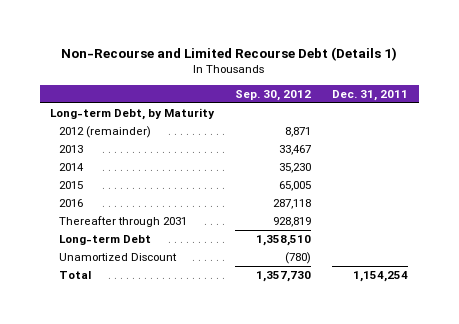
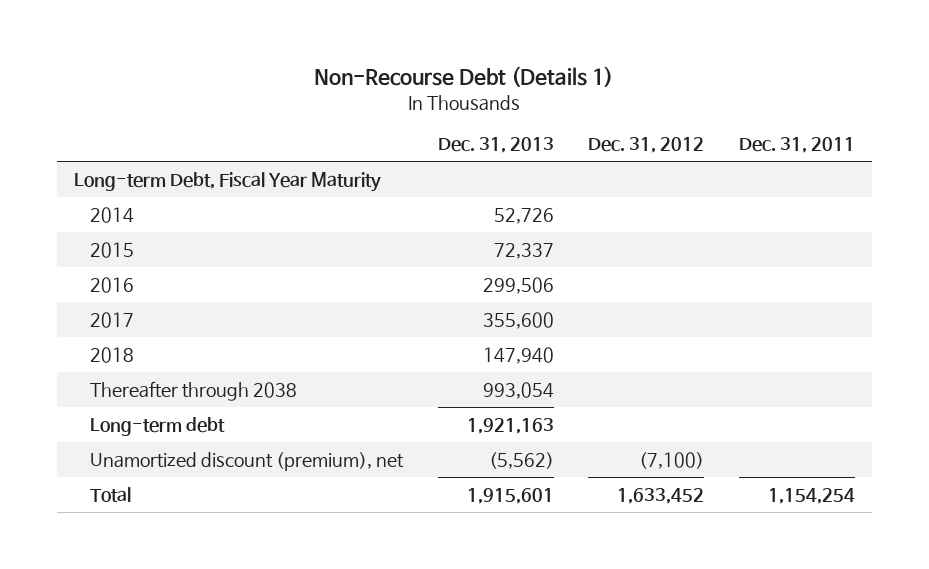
[61,46,398,61] Non-Recourse and Limited Recourse Debt (Details 1) -> [314,66,614,88] Non-Recourse Debt (Details 1)
[235,90,312,102] Sep. 30, 2012 -> none
none -> [437,137,554,154] Dec. 31, 2013
none -> [588,137,705,154] Dec. 31, 2012
[58,126,151,139] 2012 (remainder) -> none
[58,145,83,154] 2013 -> none
[50,108,216,121] Long-term Debt, by Maturity -> [73,171,381,192] Long-term Debt, Fiscal Year Maturity
none -> [89,311,134,328] 2017
none -> [89,346,134,363] 2018
[58,216,187,228] Thereafter through 2031 -> [89,380,297,401] Thereafter through 2038
[58,235,151,246] Long-term Debt -> [89,416,225,436] Long-term debt
[58,253,177,262] Unamortized Discount -> [89,451,404,471] Unamortized discount (premium), net

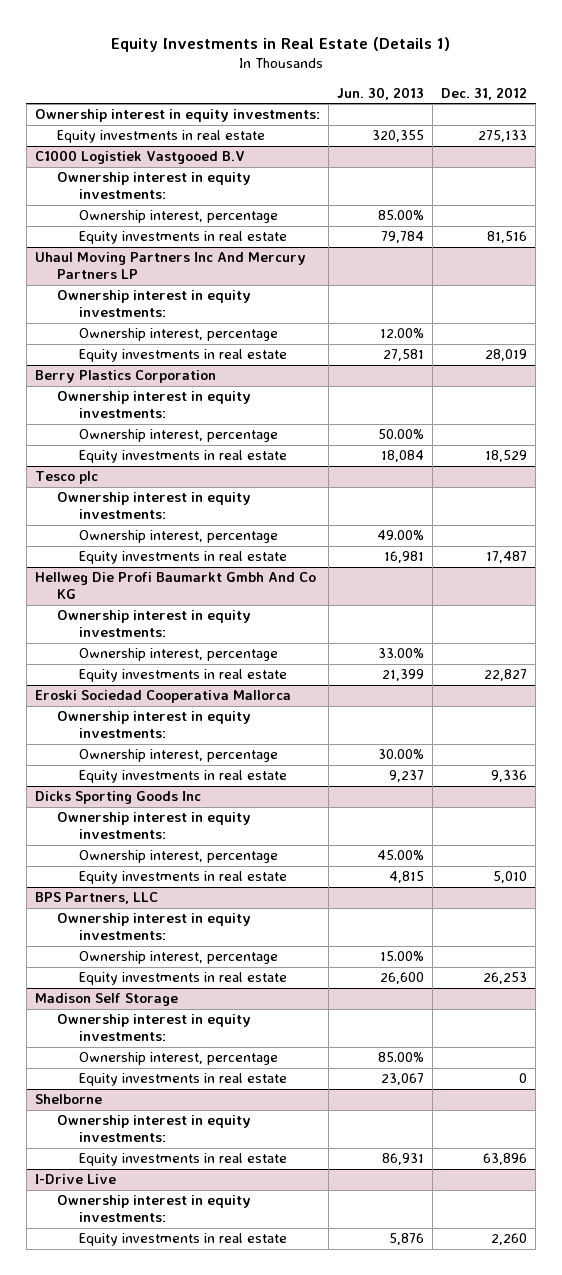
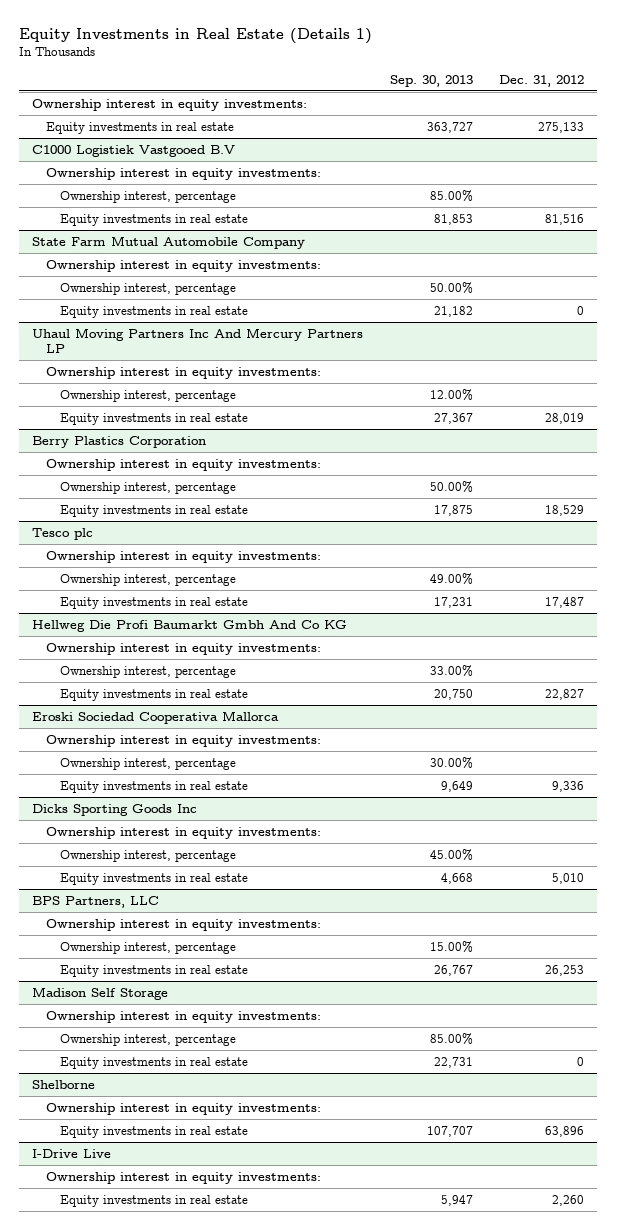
[336,86,424,100] Jun. 30, 2013 -> none
none -> [389,75,473,88] Sep. 30, 2013
none -> [32,235,306,249] State Farm Mutual Automobile Company
none -> [46,259,322,272] Ownership interest in equity investments:
none -> [59,282,236,295] Ownership interest, percentage
none -> [59,305,248,318] Equity investments in real estate

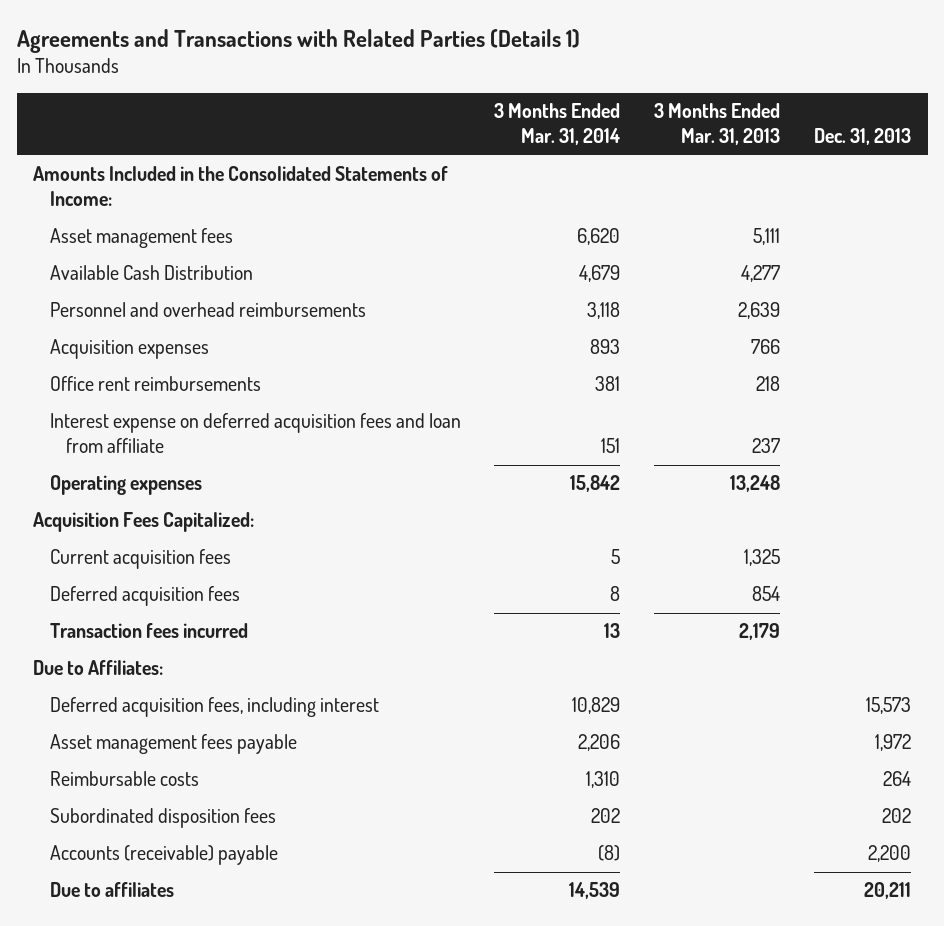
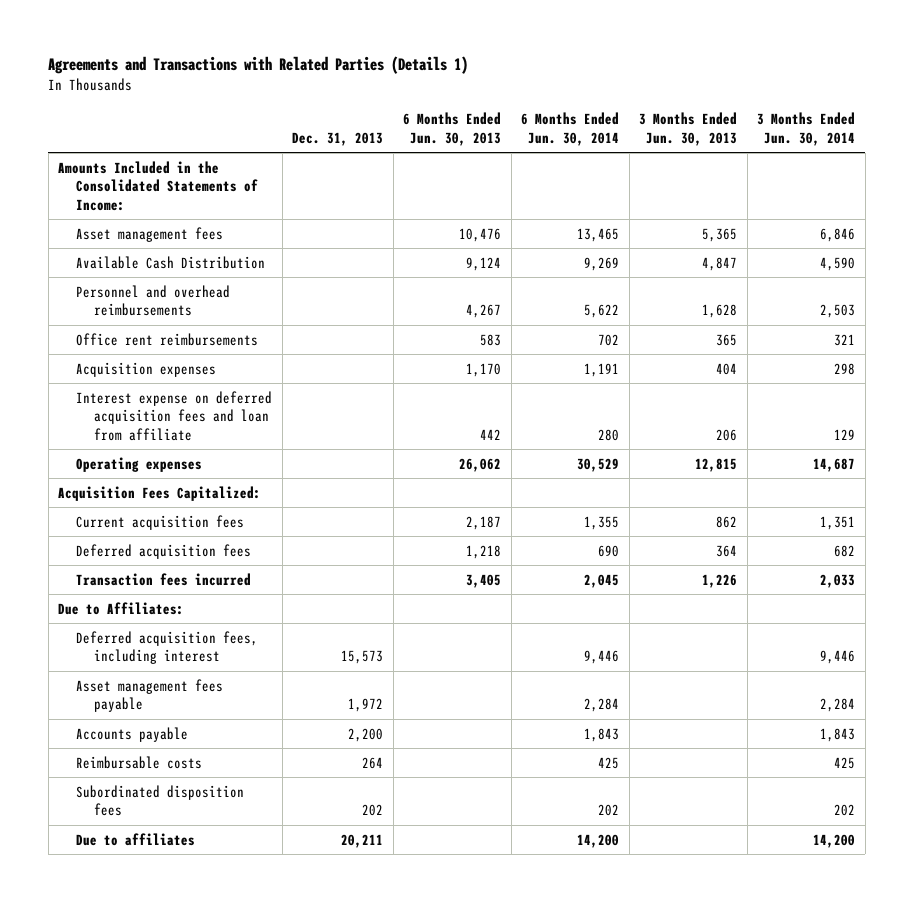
[494,103,621,146] 3 Months Ended Mar. 31, 2014 -> none
[653,103,780,146] 3 Months Ended Mar. 31, 2013 -> none
none -> [403,112,502,146] 6 Months Ended Jun. 30, 2013
none -> [521,112,620,146] 6 Months Ended Jun. 30, 2014
none -> [639,112,738,146] 3 Months Ended Jun. 30, 2013
none -> [757,112,856,146] 3 Months Ended Jun. 30, 2014
[49,339,209,360] Acquisition expenses -> [76,361,217,377] Acquisition expenses
none -> [76,726,189,742] Accounts payable
[49,845,278,866] Accounts (receivable) payable -> none

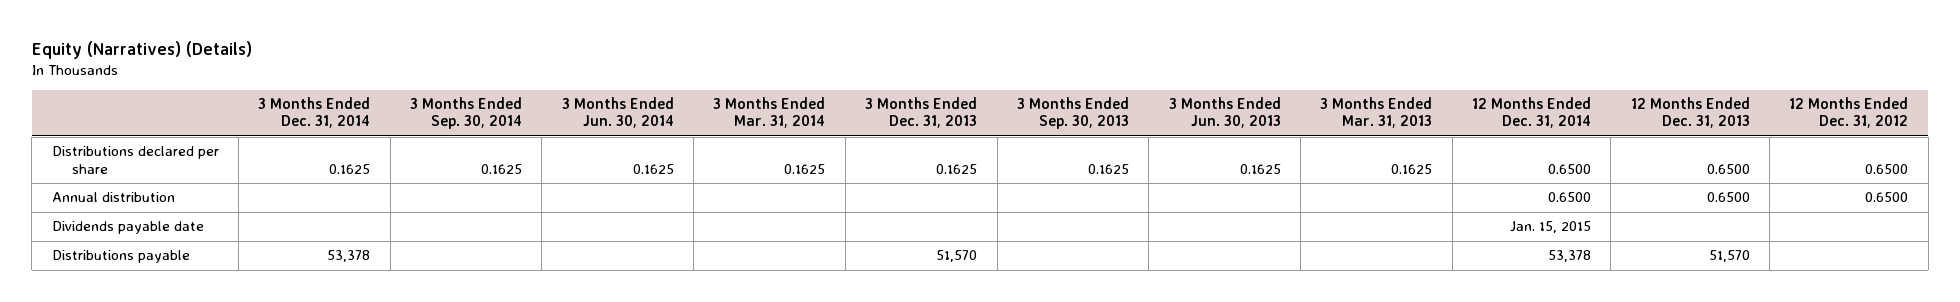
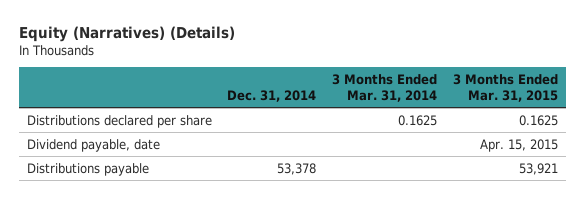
[258,97,371,129] 3 Months Ended Dec. 31, 2014 -> none
[410,97,523,130] 3 Months Ended Sep. 30, 2014 -> none
[561,97,674,129] 3 Months Ended Jun. 30, 2014 -> none
[865,97,978,129] 3 Months Ended Dec. 31, 2013 -> none
[1016,97,1129,130] 3 Months Ended Sep. 30, 2013 -> none
[1168,97,1281,129] 3 Months Ended Jun. 30, 2013 -> none
[1320,97,1433,129] 3 Months Ended Mar. 31, 2013 -> none
[1471,97,1591,129] 12 Months Ended Dec. 31, 2014 -> none
[1630,97,1750,129] 12 Months Ended Dec. 31, 2013 -> none
[1789,97,1909,129] 12 Months Ended Dec. 31, 2012 -> none
none -> [227,89,317,102] Dec. 31, 2014
none -> [453,73,559,102] 3 Months Ended Mar. 31, 2015
[51,192,175,203] Annual distribution -> none
[51,221,204,235] Dividends payable date -> [26,138,160,152] Dividend payable, date

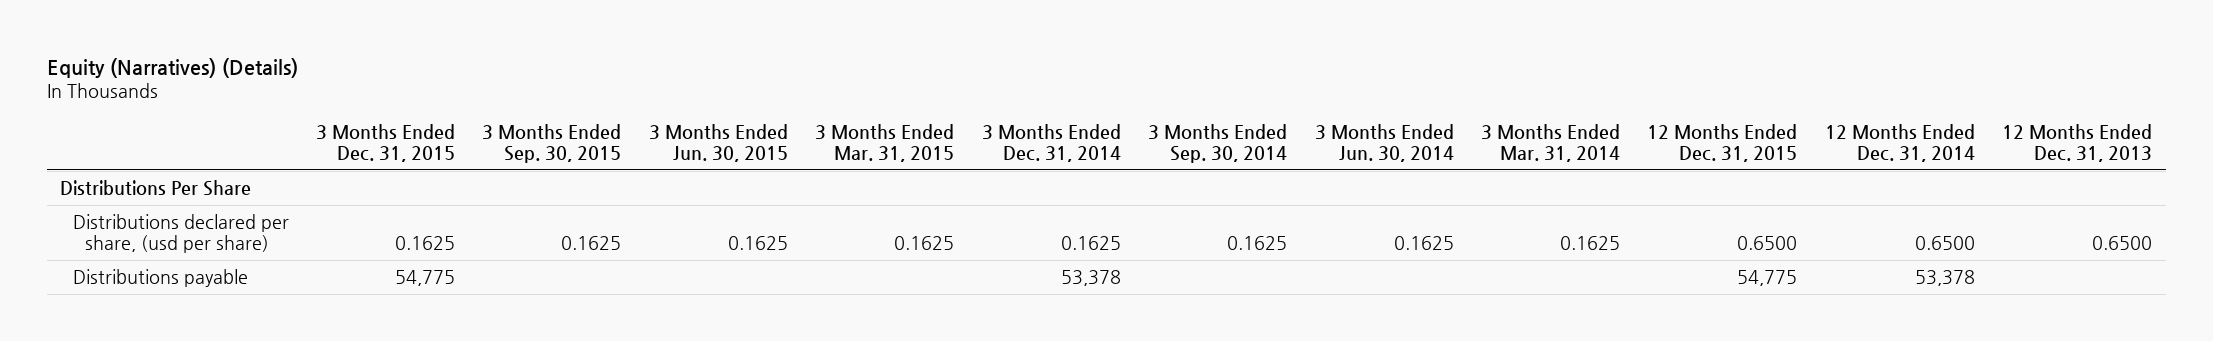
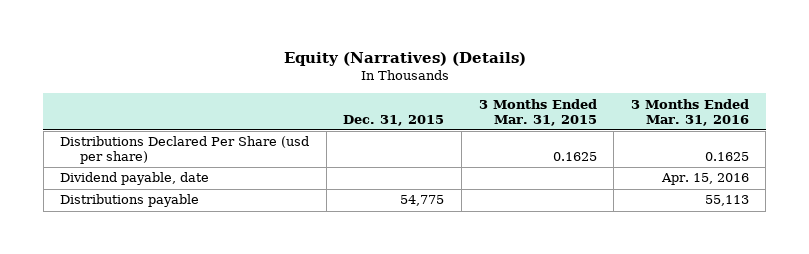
[316,123,456,162] 3 Months Ended Dec. 31, 2015 -> none
[482,123,622,163] 3 Months Ended Sep. 30, 2015 -> none
[648,123,788,162] 3 Months Ended Jun. 30, 2015 -> none
[981,123,1121,162] 3 Months Ended Dec. 31, 2014 -> none
[1148,123,1288,163] 3 Months Ended Sep. 30, 2014 -> none
[1314,123,1454,162] 3 Months Ended Jun. 30, 2014 -> none
[1480,123,1620,162] 3 Months Ended Mar. 31, 2014 -> none
[1647,123,1798,162] 12 Months Ended Dec. 31, 2015 -> none
[1824,123,1975,162] 12 Months Ended Dec. 31, 2014 -> none
[2002,123,2153,162] 12 Months Ended Dec. 31, 2013 -> none
none -> [343,114,445,126] Dec. 31, 2015
none -> [630,98,749,126] 3 Months Ended Mar. 31, 2016
[60,180,252,197] Distributions Per Share -> none
[72,214,289,254] Distributions declared per share, (usd per share) -> [60,136,310,165] Distributions Declared Per Share (usd per share)
none -> [60,172,210,186] Dividend payable, date

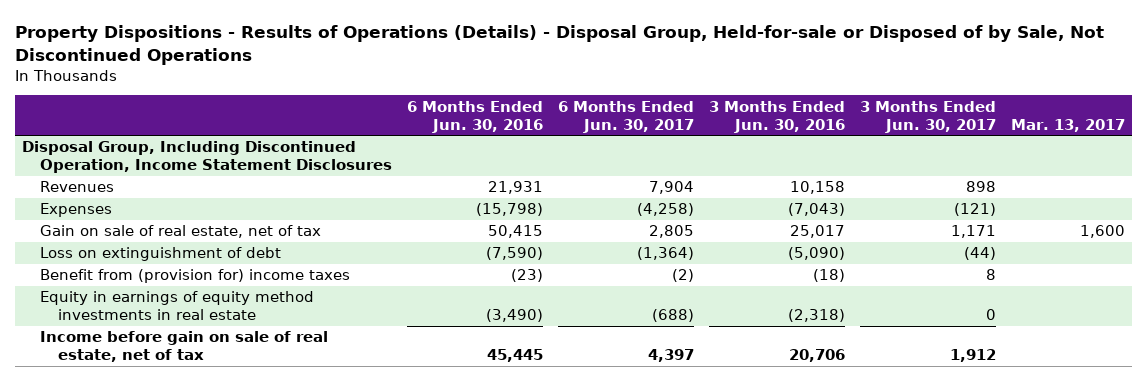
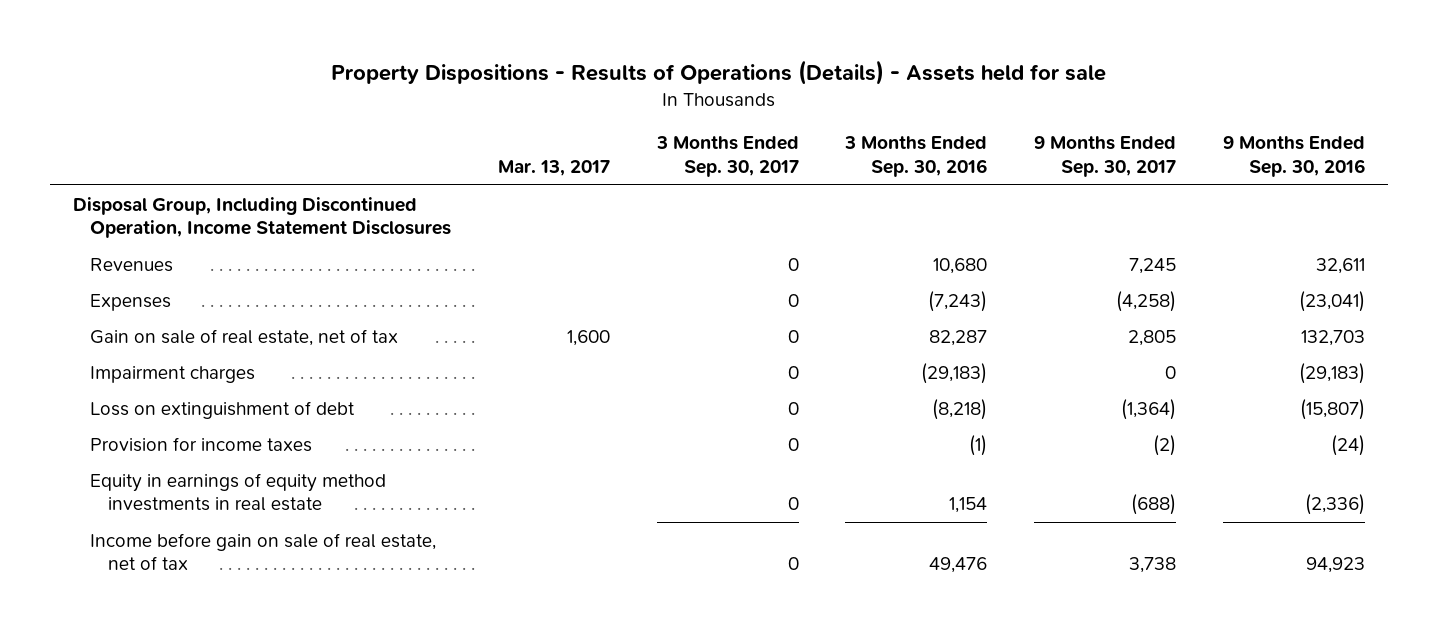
[14,24,1104,65] Property Dispositions - Results of Operations (Details) - Disposal Group, Held-for-sale or Disposed of by Sale, Not Discontinued Operations -> [330,59,1106,85] Property Dispositions - Results of Operations (Details) - Assets held for sale
[407,100,544,133] 6 Months Ended Jun. 30, 2016 -> none
[558,100,695,133] 6 Months Ended Jun. 30, 2017 -> none
[709,100,846,133] 3 Months Ended Jun. 30, 2016 -> none
[859,100,996,133] 3 Months Ended Jun. 30, 2017 -> none
none -> [655,136,799,178] 3 Months Ended Sep. 30, 2017
none -> [844,136,988,178] 3 Months Ended Sep. 30, 2016
none -> [1033,136,1176,178] 9 Months Ended Sep. 30, 2017
none -> [1222,136,1365,178] 9 Months Ended Sep. 30, 2016
none -> [90,365,256,383] Impairment charges
[40,269,351,284] Benefit from (provision for) income taxes -> [90,436,313,452] Provision for income taxes

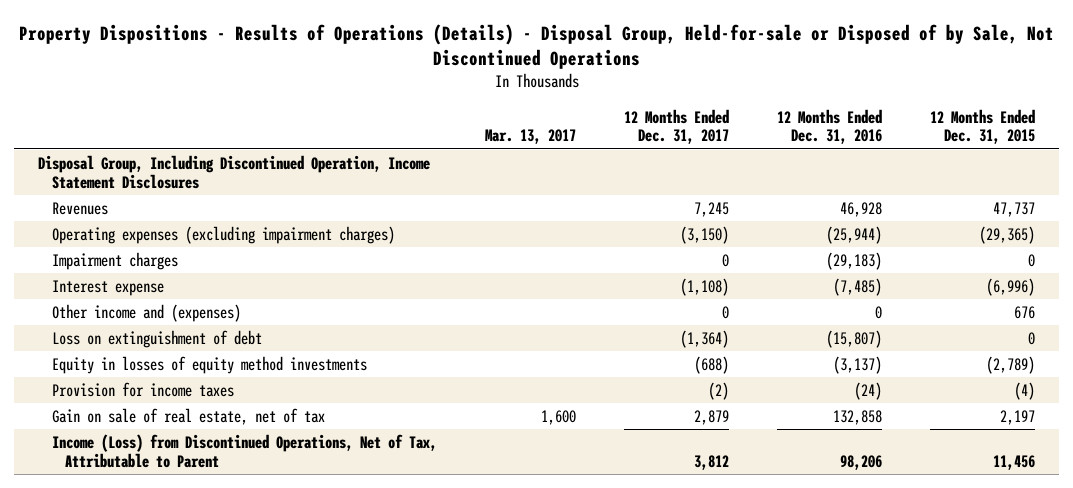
[330,59,1106,85] Property Dispositions - Results of Operations (Details) - Assets held for sale -> [18,23,1054,70] Property Dispositions - Results of Operations (Details) - Disposal Group, Held-for-sale or Disposed of by Sale, Not Discontinued Operations
[655,136,799,178] 3 Months Ended Sep. 30, 2017 -> none
[844,136,988,178] 3 Months Ended Sep. 30, 2016 -> none
[1033,136,1176,178] 9 Months Ended Sep. 30, 2017 -> none
[1222,136,1365,178] 9 Months Ended Sep. 30, 2016 -> none
none -> [623,108,729,145] 12 Months Ended Dec. 31, 2017
none -> [776,108,882,145] 12 Months Ended Dec. 31, 2016
none -> [930,108,1036,145] 12 Months Ended Dec. 31, 2015
[90,293,172,311] Expenses -> [51,225,395,244] Operating expenses (excluding impairment charges)
none -> [51,279,164,296] Interest expense
none -> [51,303,241,322] Other income and (expenses)
none -> [51,355,367,374] Equity in losses of equity method investments
[90,472,387,512] Equity in earnings of equity method investments in real estate -> none
[90,328,399,346] Gain on sale of real estate, net of tax -> [51,407,325,425] Gain on sale of real estate, net of tax
[90,532,437,571] Income before gain on sale of real estate, net of tax -> [51,433,437,468] Income (Loss) from Discontinued Operations, Net of Tax, Attributable to Parent

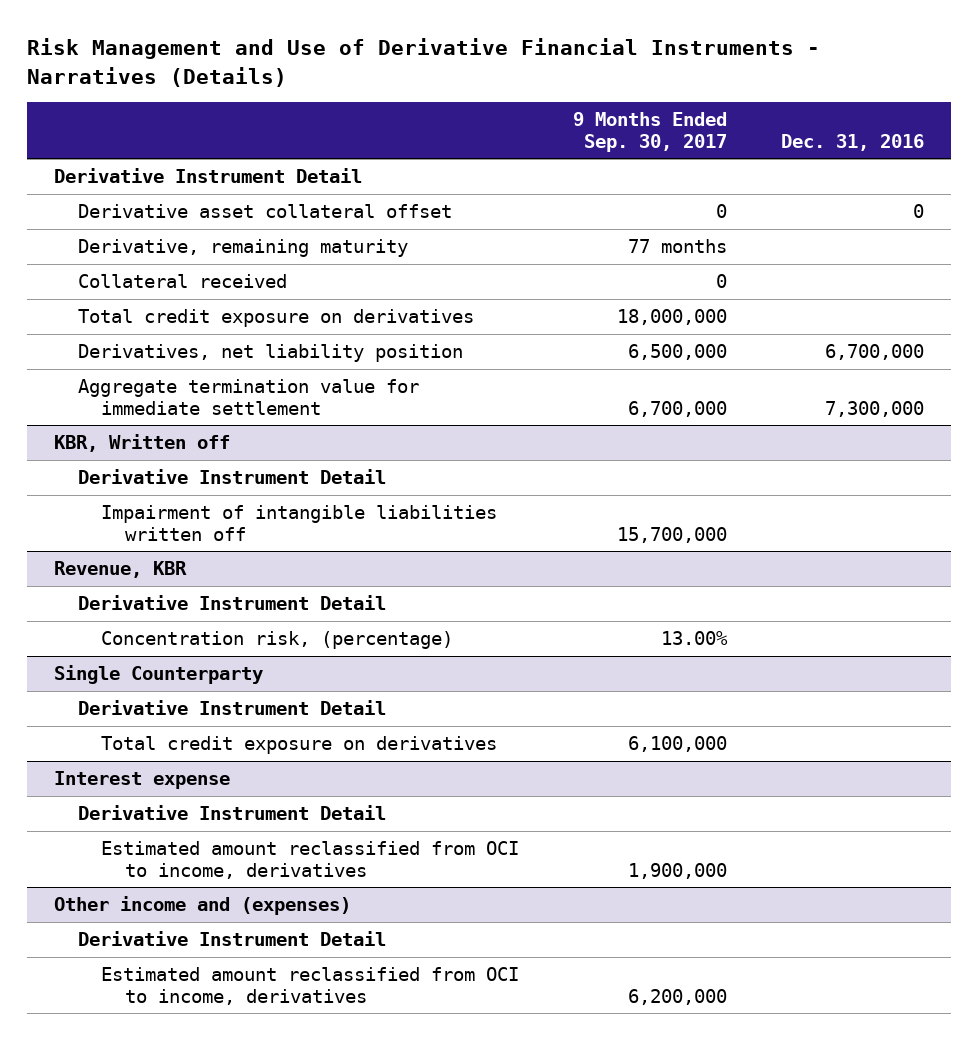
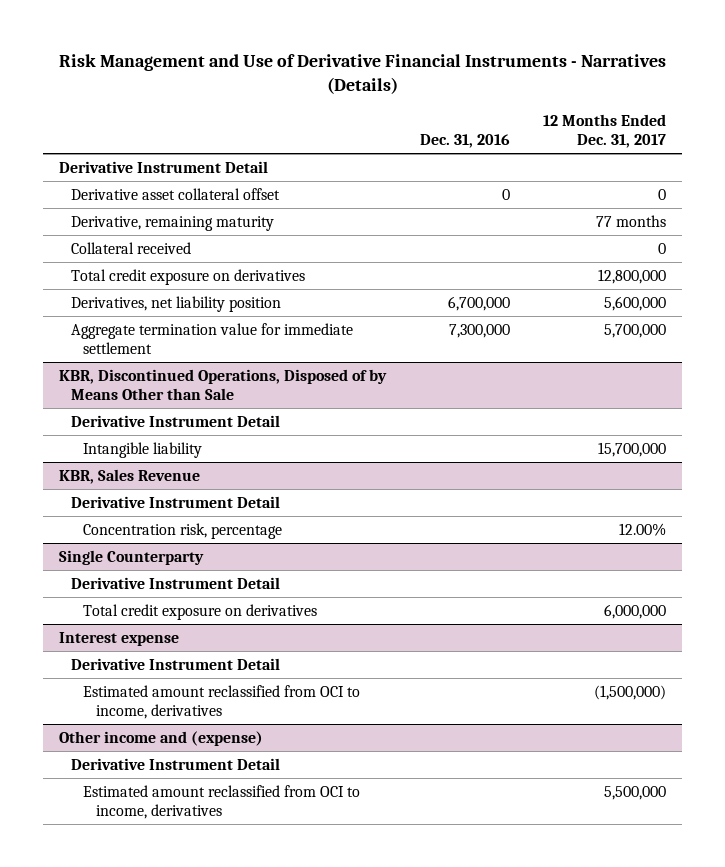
[573,111,728,152] 9 Months Ended Sep. 30, 2017 -> none
none -> [542,114,666,149] 12 Months Ended Dec. 31, 2017
[53,433,230,452] KBR, Written off -> none
[77,468,386,484] Derivative Instrument Detail -> none
[101,504,498,541] Impairment of intangible liabilities written off -> none
none -> [59,369,388,400] KBR, Discontinued Operations, Disposed of by Means Other than Sale
none -> [71,415,281,428] Derivative Instrument Detail
none -> [83,442,203,459] Intangible liability
[53,560,187,578] Revenue, KBR -> [59,469,201,485] KBR, Sales Revenue
[101,630,454,649] Concentration risk, (percentage) -> [83,523,283,540] Concentration risk, percentage
[53,895,351,915] Other income and (expenses) -> [59,731,264,747] Other income and (expense)

